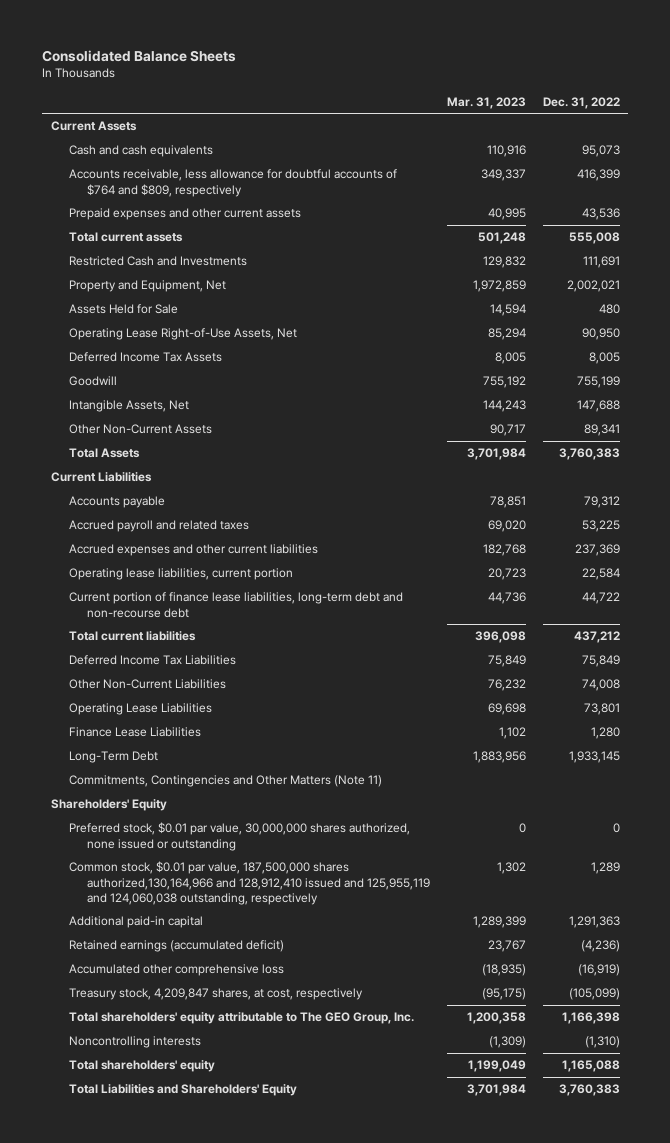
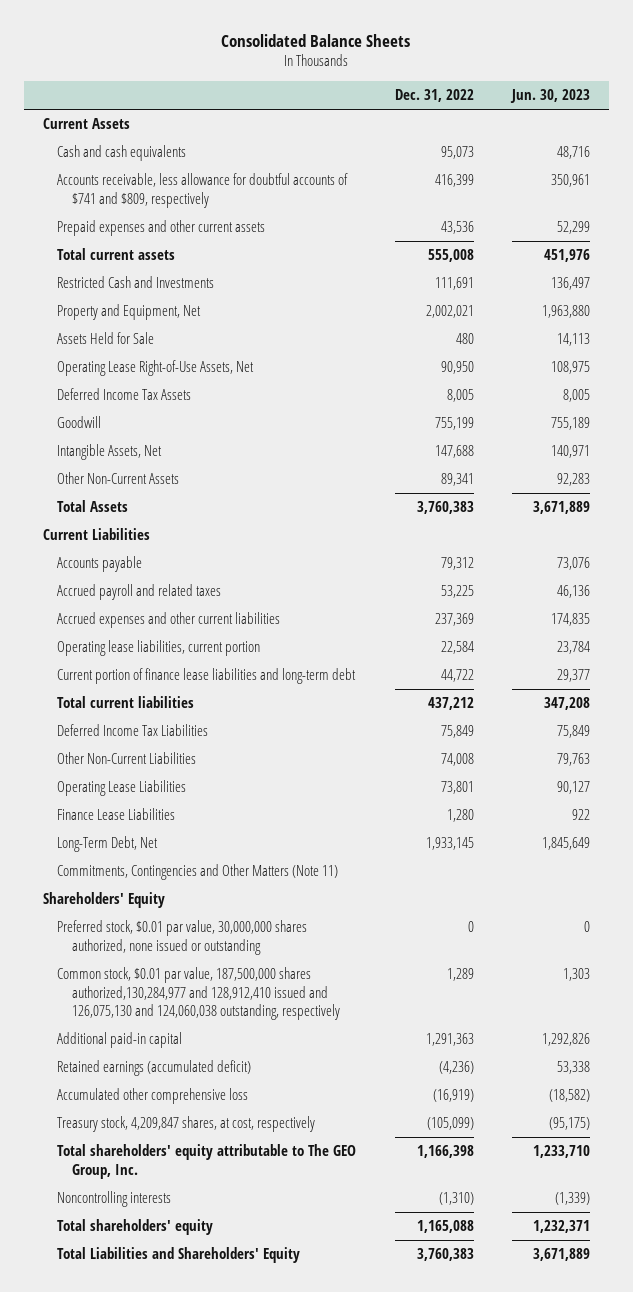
[446,96,526,109] Mar. 31, 2023 -> none
none -> [509,89,590,104] Jun. 30, 2023
[68,169,397,197] Accounts receivable, less allowance for doubtful accounts of $764 and $809, respectively -> [57,173,349,208] Accounts receivable, less allowance for doubtful accounts of $741 and $809, respectively
[68,592,403,618] Current portion of finance lease liabilities, long-term debt and non-recourse debt -> [57,668,357,685] Current portion of finance lease liabilities and long-term debt
[68,751,158,764] Long-Term Debt -> [57,836,159,853] Long-Term Debt, Net
[68,861,430,905] Common stock, $0.01 par value, 187,500,000 shares authorized,130,164,966 and 128,912,410 issued and 125,955,119 and 124,060,038 outstanding, respectively -> [57,967,340,1021] Common stock, $0.01 par value, 187,500,000 shares authorized,130,284,977 and 128,912,410 issued and 126,075,130 and 124,060,038 outstanding, respectively

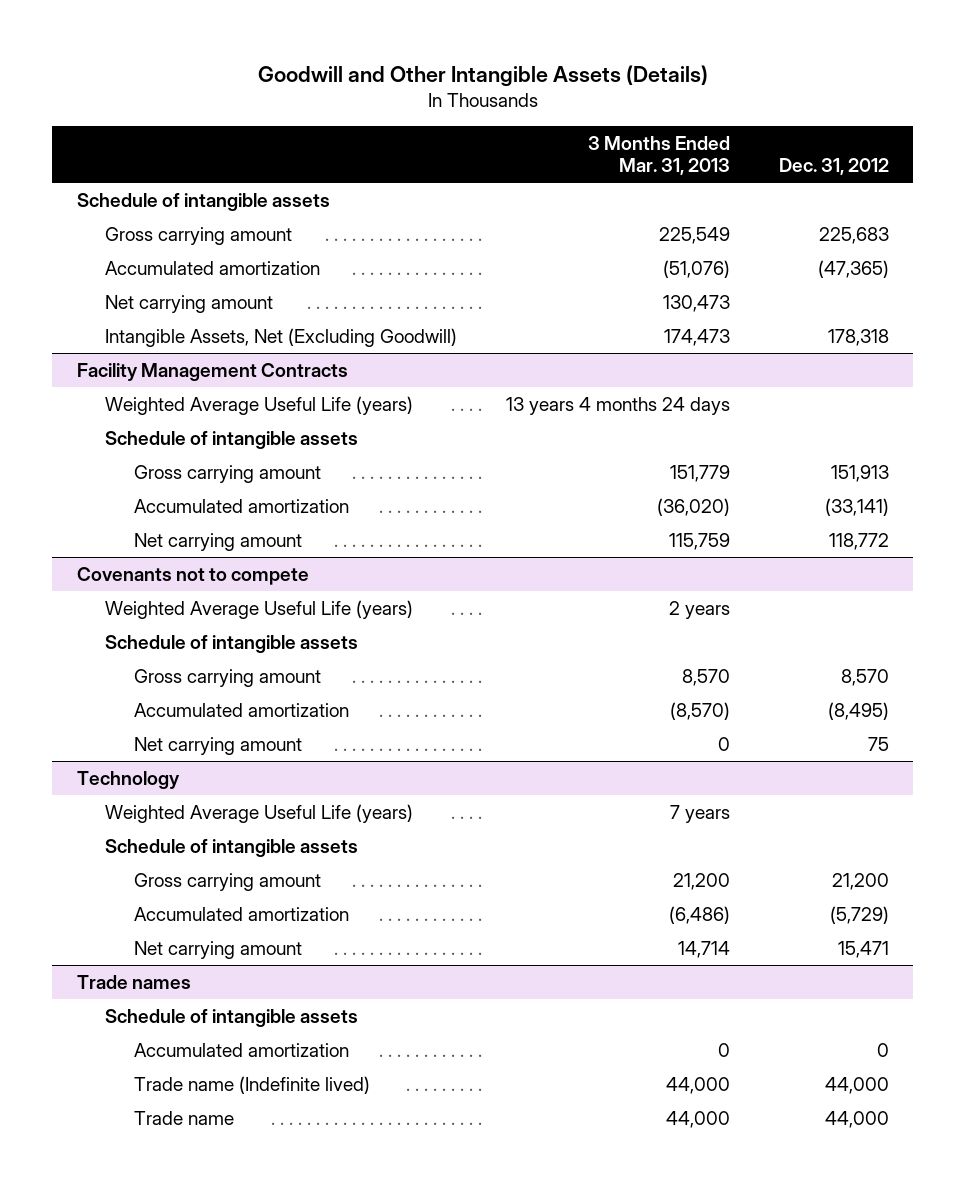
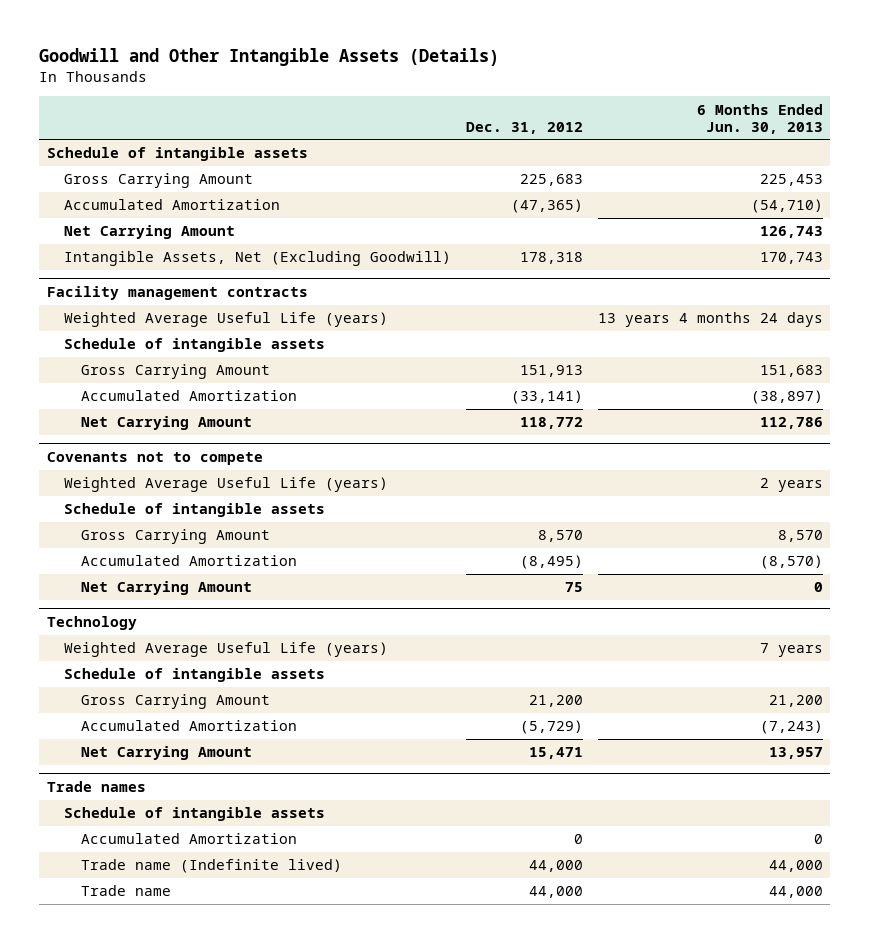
[587,135,730,176] 3 Months Ended Mar. 31, 2013 -> none
none -> [696,103,823,134] 6 Months Ended Jun. 30, 2013
[105,227,293,246] Gross carrying amount -> [63,173,253,189] Gross Carrying Amount
[105,261,321,276] Accumulated amortization -> [63,199,280,211] Accumulated Amortization
[105,295,274,314] Net carrying amount -> [63,225,235,240] Net Carrying Amount
[76,363,348,382] Facility Management Contracts -> [46,285,308,300] Facility management contracts
[133,465,321,484] Gross carrying amount -> [80,364,270,380] Gross Carrying Amount
[133,499,349,514] Accumulated amortization -> [80,390,297,402] Accumulated Amortization
[133,533,302,552] Net carrying amount -> [80,416,252,431] Net Carrying Amount
[133,669,321,688] Gross carrying amount -> [80,529,270,545] Gross Carrying Amount
[133,703,349,718] Accumulated amortization -> [80,555,297,567] Accumulated Amortization
[133,737,302,756] Net carrying amount -> [80,581,252,596] Net Carrying Amount
[133,873,321,892] Gross carrying amount -> [80,694,270,710] Gross Carrying Amount
[133,907,349,922] Accumulated amortization -> [80,720,297,732] Accumulated Amortization
[133,941,302,960] Net carrying amount -> [80,746,252,761] Net Carrying Amount
[133,1043,349,1058] Accumulated amortization -> [80,833,297,845] Accumulated Amortization

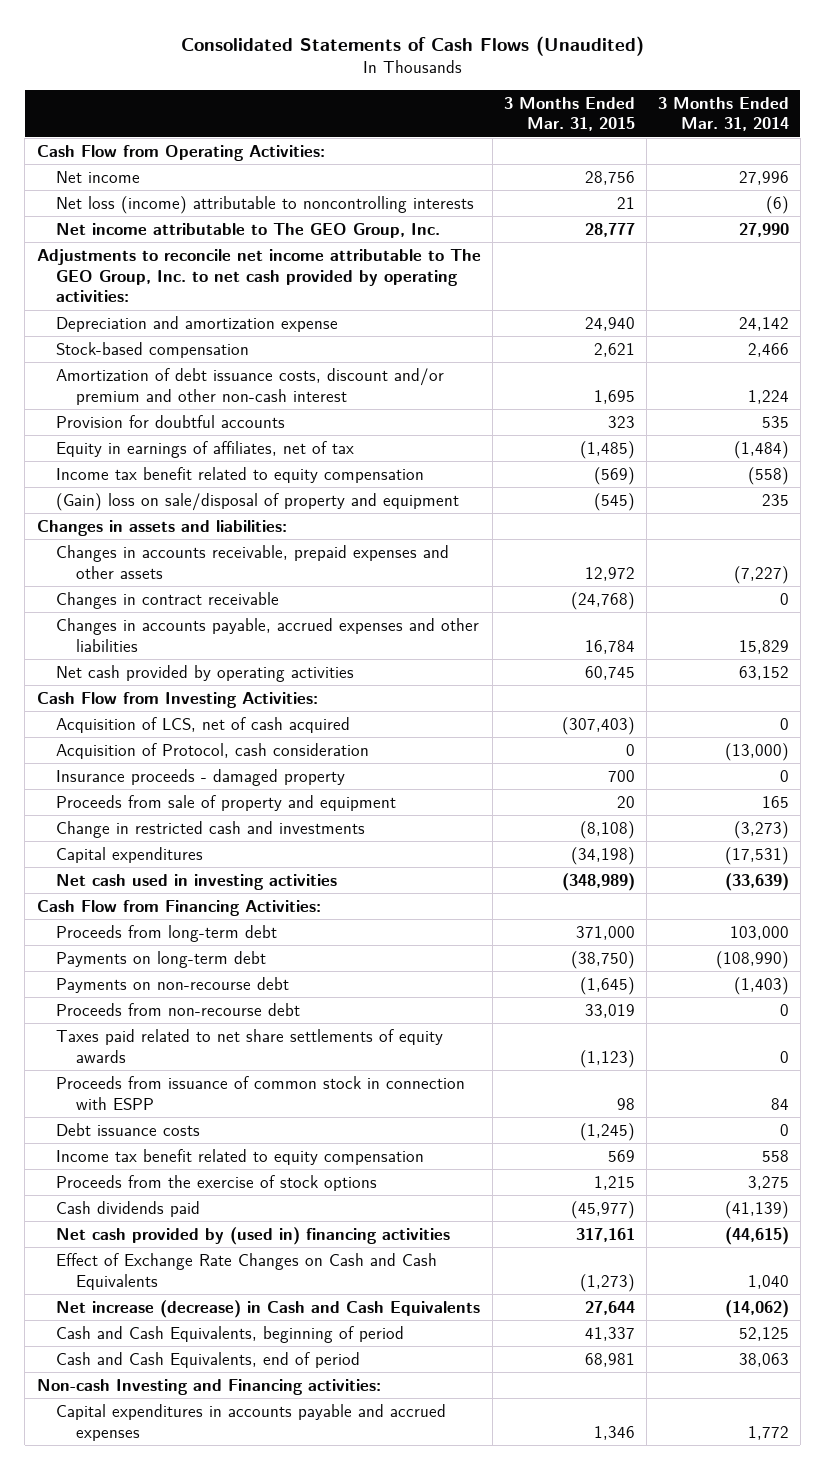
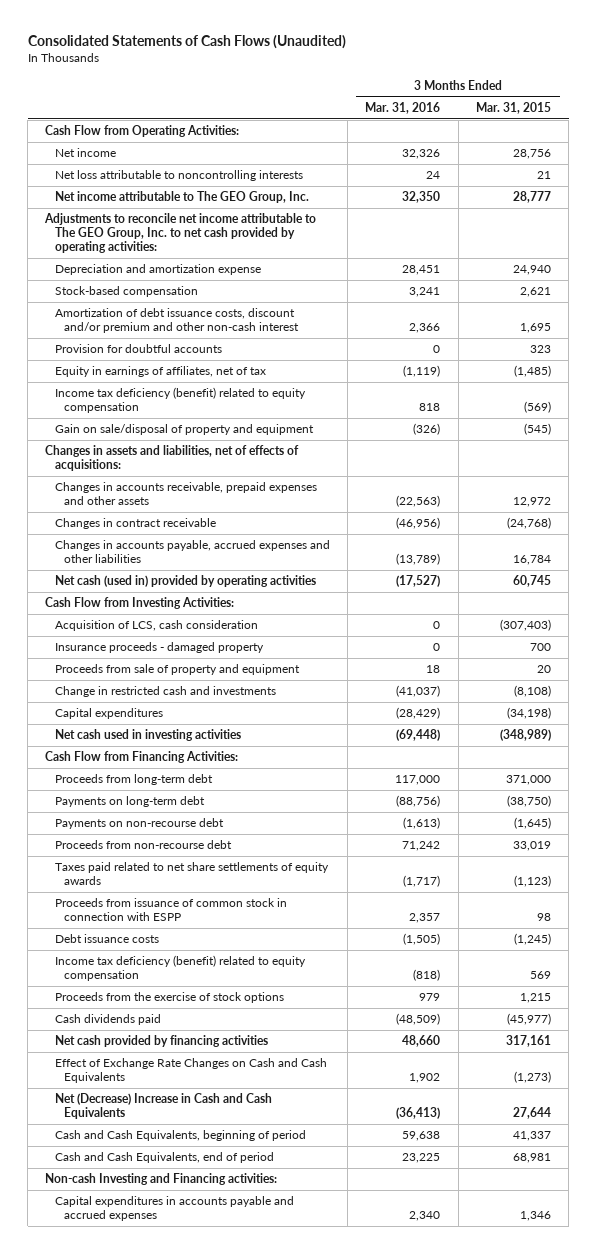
[657,96,789,132] 3 Months Ended Mar. 31, 2014 -> none
none -> [365,101,441,114] Mar. 31, 2016
[56,195,475,214] Net loss (income) attributable to noncontrolling interests -> [54,170,303,182] Net loss attributable to noncontrolling interests
[56,466,425,483] Income tax benefit related to equity compensation -> [54,387,306,414] Income tax deficiency (benefit) related to equity compensation
[56,492,460,511] (Gain) loss on sale/disposal of property and equipment -> [54,424,314,436] Gain on sale/disposal of property and equipment
[36,519,287,536] Changes in assets and liabilities: -> [45,445,300,472] Changes in assets and liabilities, net of effects of acquisitions:
[56,664,355,682] Net cash provided by operating activities -> [54,575,316,588] Net cash (used in) provided by operating activities
[56,742,370,759] Acquisition of Protocol, cash consideration -> none
[56,716,351,733] Acquisition of LCS, net of cash acquired -> [54,620,258,632] Acquisition of LCS, cash consideration
[56,1148,425,1165] Income tax benefit related to equity compensation -> [54,955,306,982] Income tax deficiency (benefit) related to equity compensation
[56,1226,451,1245] Net cash provided by (used in) financing activities -> [54,1035,268,1048] Net cash provided by financing activities
[56,1299,481,1318] Net increase (decrease) in Cash and Cash Equivalents -> [54,1093,272,1120] Net (Decrease) Increase in Cash and Cash Equivalents

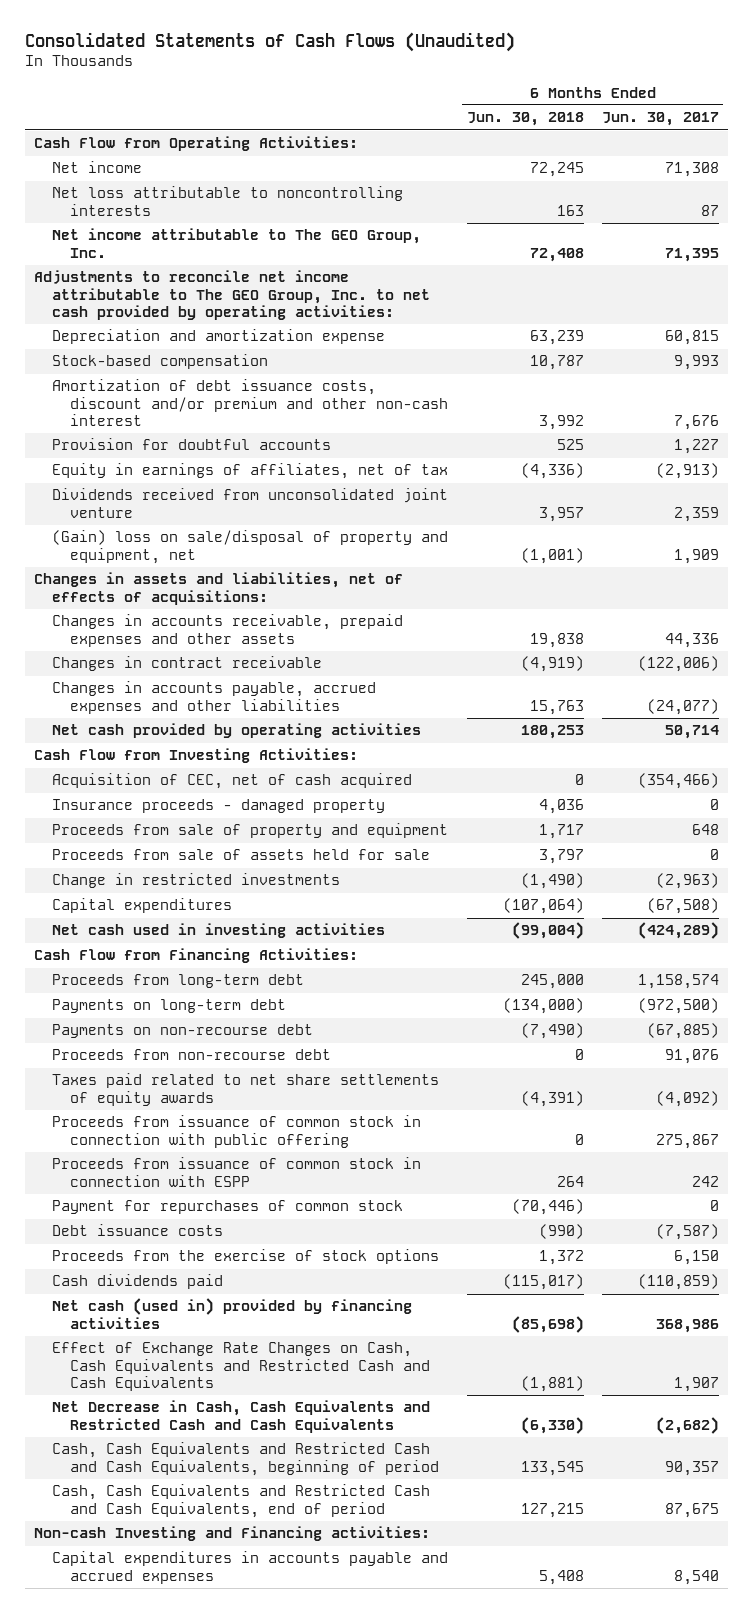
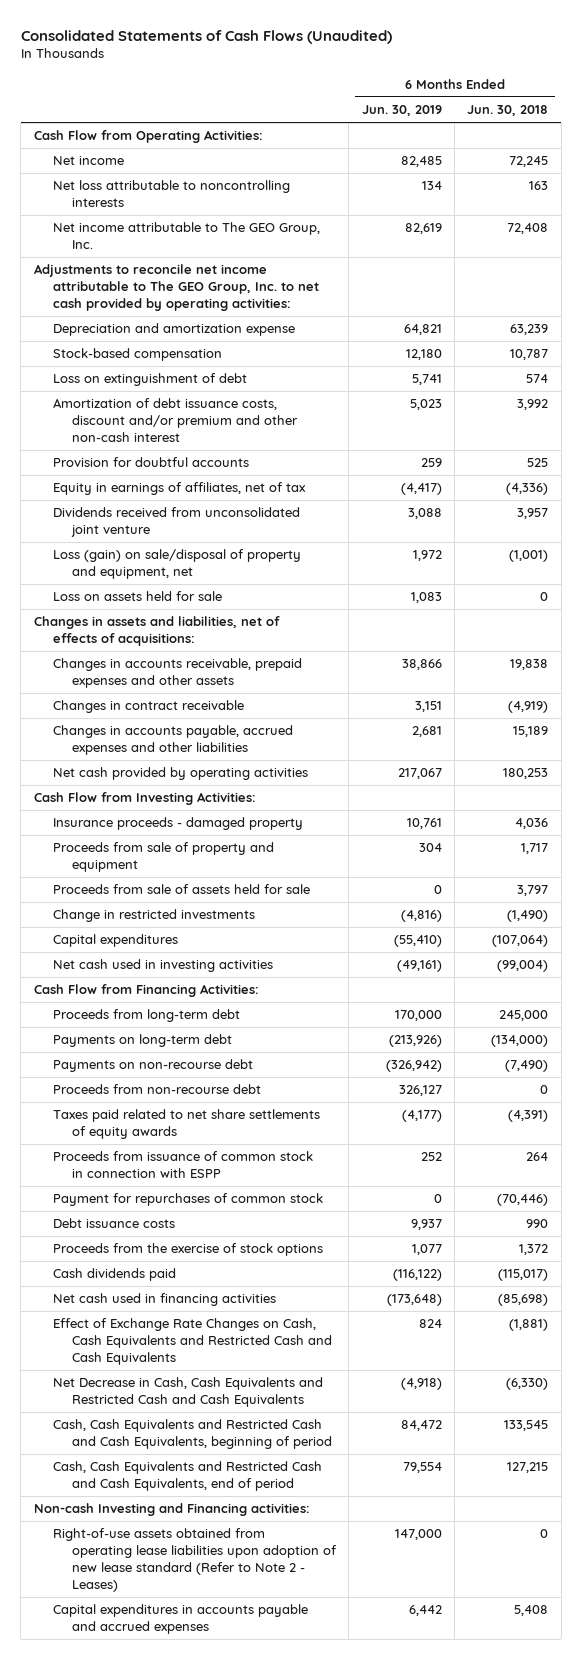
[601,112,719,127] Jun. 30, 2017 -> none
none -> [361,105,442,117] Jun. 30, 2019
none -> [52,373,247,387] Loss on extinguishment of debt
[52,530,449,564] (Gain) loss on sale/disposal of property and equipment, net -> [52,549,301,580] Loss (gain) on sale/disposal of property and equipment, net
none -> [52,591,222,602] Loss on assets held for sale
[529,699,584,715] 15,763 -> [513,726,549,738] 15,189
[52,773,413,790] Acquisition of CEC, net of cash acquired -> none
[52,1115,422,1148] Proceeds from issuance of common stock in connection with public offering -> none
[538,1224,584,1240] (990) -> [526,1219,549,1229] 990
[52,1298,413,1329] Net cash (used in) provided by financing activities -> [52,1293,276,1307] Net cash used in financing activities
none -> [52,1528,337,1592] Right-of-use assets obtained from operating lease liabilities upon adoption of new lease standard (Refer to Note 2 - Leases)

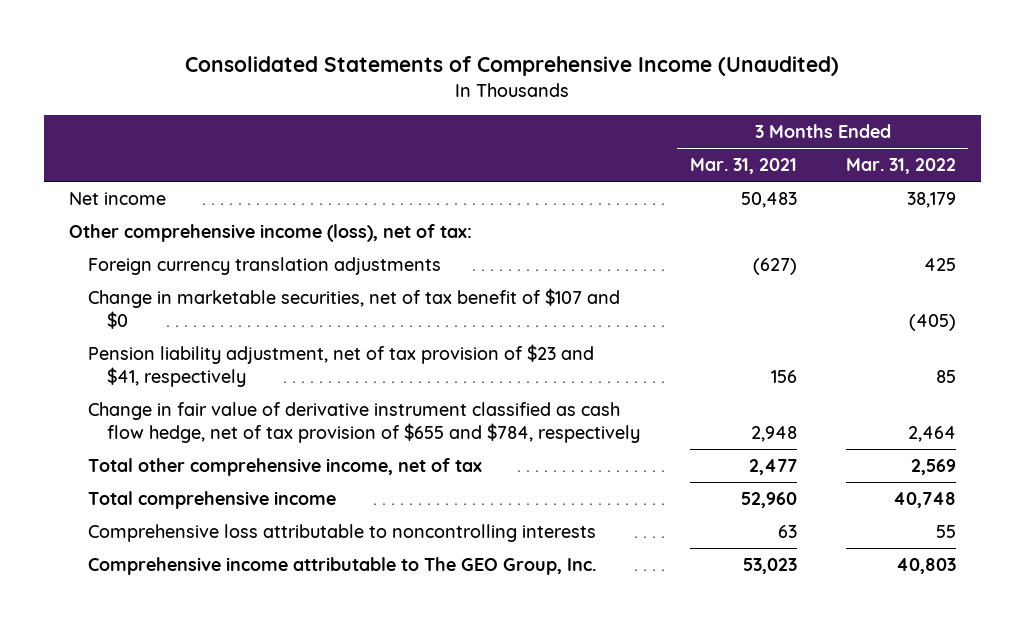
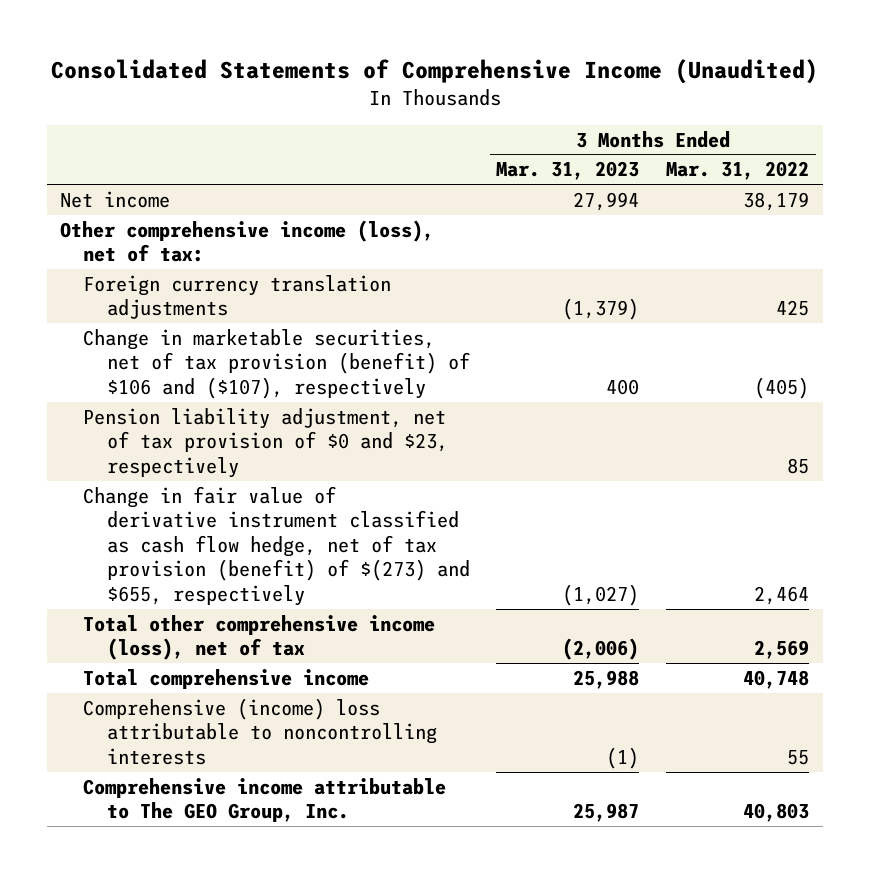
[689,158,797,175] Mar. 31, 2021 -> none
none -> [496,161,640,181] Mar. 31, 2023
[88,288,621,330] Change in marketable securities, net of tax benefit of $107 and $0 -> [83,328,470,399] Change in marketable securities, net of tax provision (benefit) of $106 and ($107), respectively
[88,344,595,388] Pension liability adjustment, net of tax provision of $23 and $41, respectively -> [83,407,448,478] Pension liability adjustment, net of tax provision of $0 and $23, respectively
[88,402,641,444] Change in fair value of derivative instrument classified as cash flow hedge, net of tax provision of $655 and $784, respectively -> [83,485,470,607] Change in fair value of derivative instrument classified as cash flow hedge, net of tax provision (benefit) of $(273) and $655, respectively
[88,458,483,477] Total other comprehensive income, net of tax -> [83,614,436,661] Total other comprehensive income (loss), net of tax
[88,524,597,543] Comprehensive loss attributable to noncontrolling interests -> [83,697,437,765] Comprehensive (income) loss attributable to noncontrolling interests

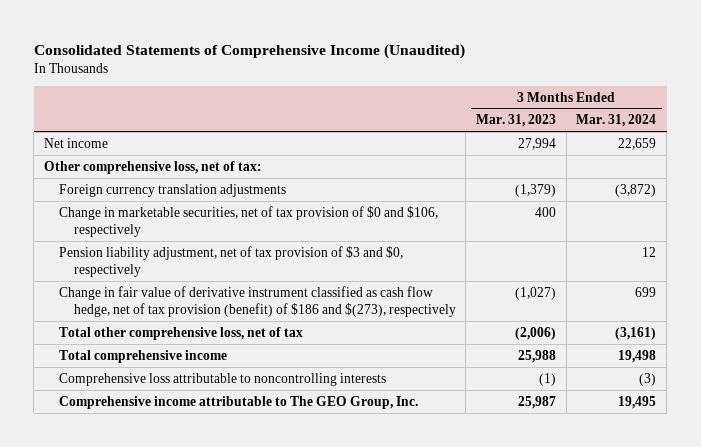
[666,161,810,181] Mar. 31, 2022 -> none
none -> [576,114,657,128] Mar. 31, 2024
[60,219,435,263] Other comprehensive income (loss), net of tax: -> [44,160,263,174] Other comprehensive loss, net of tax:
[83,328,470,399] Change in marketable securities, net of tax provision (benefit) of $106 and ($107), respectively -> [58,205,438,237] Change in marketable securities, net of tax provision of $0 and $106, respectively
[83,407,448,478] Pension liability adjustment, net of tax provision of $0 and $23, respectively -> [58,245,403,277] Pension liability adjustment, net of tax provision of $3 and $0, respectively
[83,485,470,607] Change in fair value of derivative instrument classified as cash flow hedge, net of tax provision (benefit) of $(273) and $655, respectively -> [58,285,456,317] Change in fair value of derivative instrument classified as cash flow hedge, net of tax provision (benefit) of $186 and $(273), respectively
[83,614,436,661] Total other comprehensive income (loss), net of tax -> [58,326,303,340] Total other comprehensive loss, net of tax
[83,697,437,765] Comprehensive (income) loss attributable to noncontrolling interests -> [58,372,386,386] Comprehensive loss attributable to noncontrolling interests

